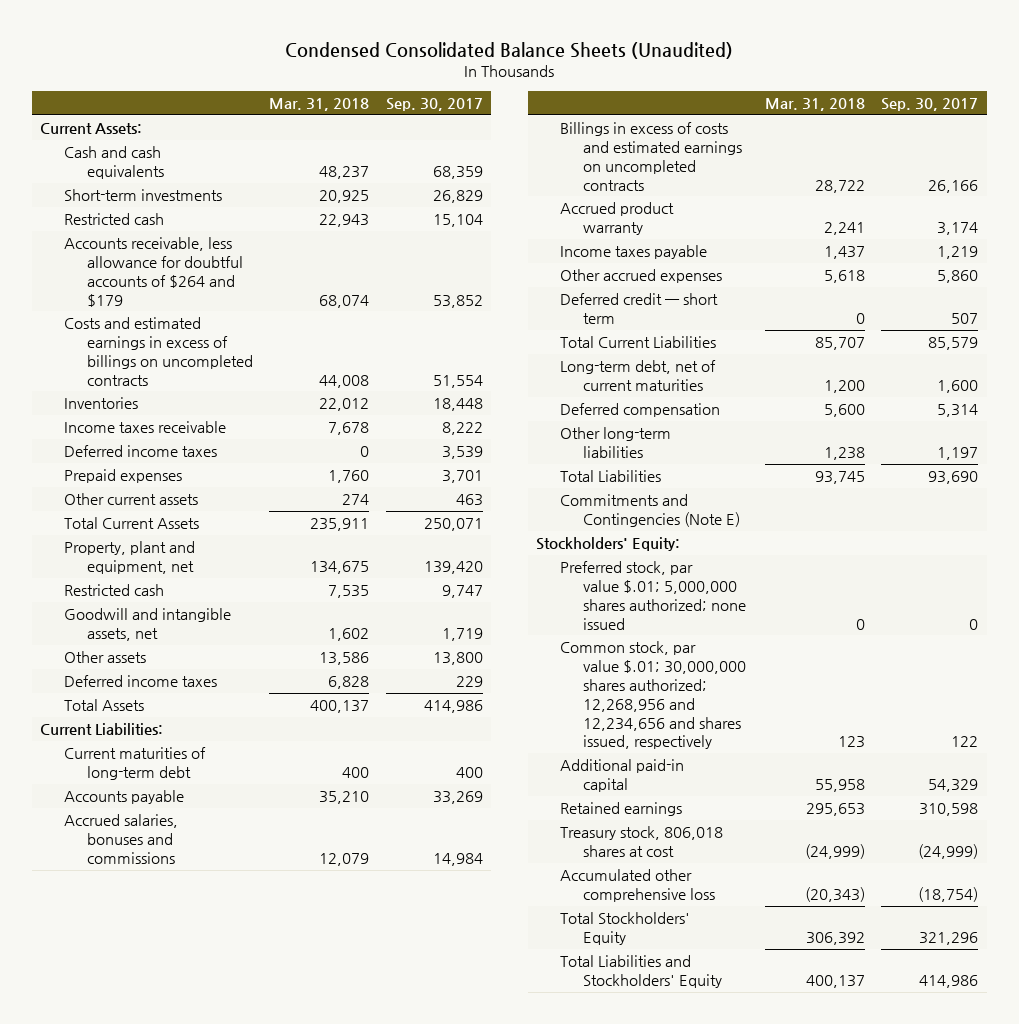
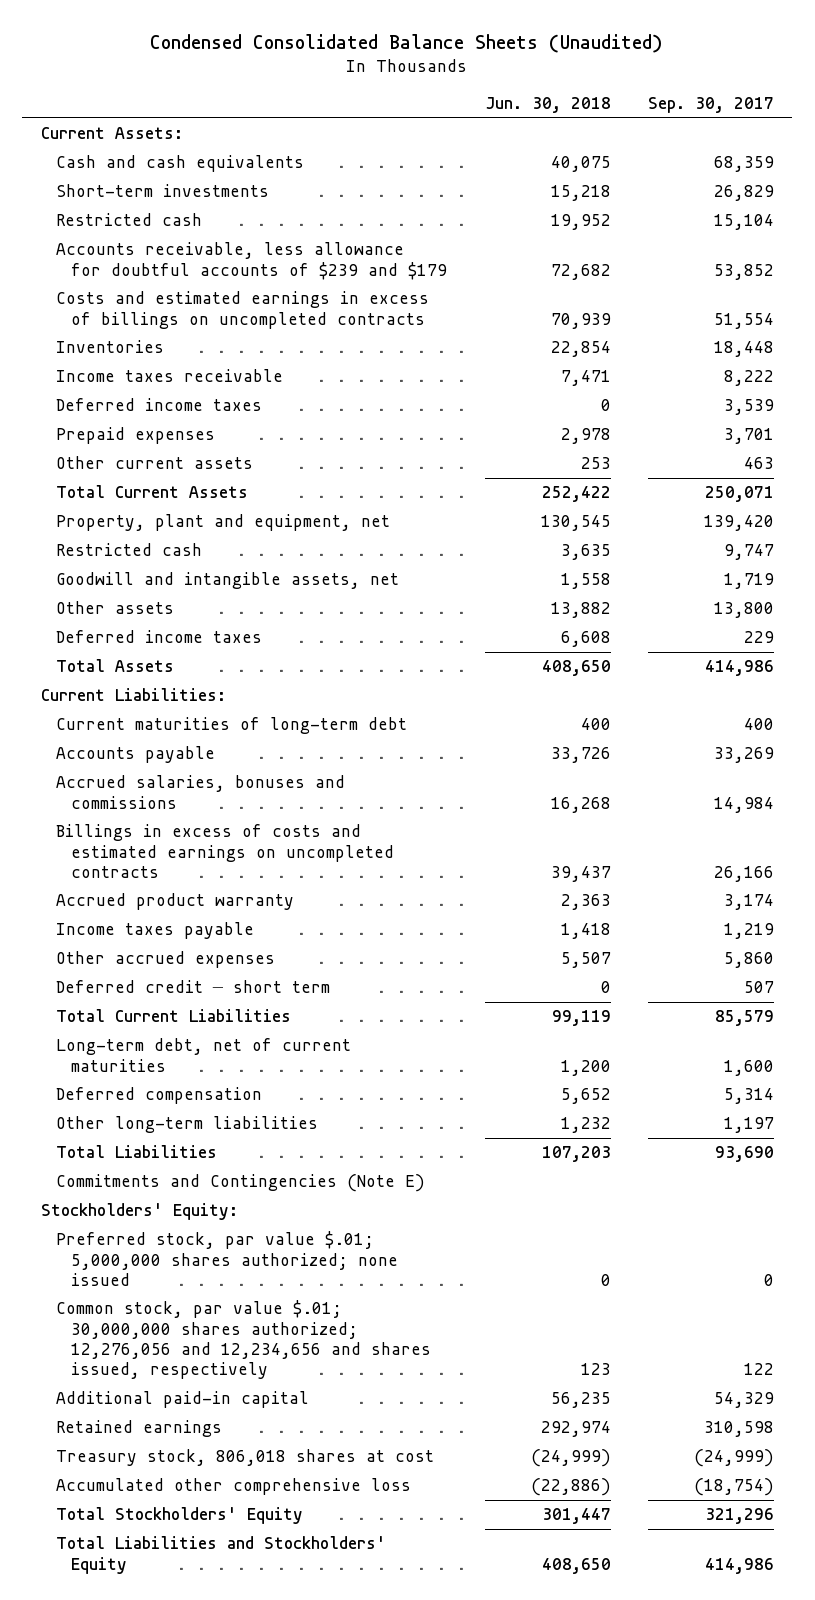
[269,98,370,112] Mar. 31, 2018 -> none
none -> [484,97,611,114] Jun. 30, 2018
[63,237,244,307] Accounts receivable, less allowance for doubtful accounts of $264 and $179 -> [56,242,448,280] Accounts receivable, less allowance for doubtful accounts of $239 and $179
[559,641,746,750] Common stock, par value $.01; 30,000,000 shares authorized; 12,268,956 and 12,234,656 and shares issued, respectively -> [56,1300,432,1379] Common stock, par value $.01; 30,000,000 shares authorized; 12,276,056 and 12,234,656 and shares issued, respectively

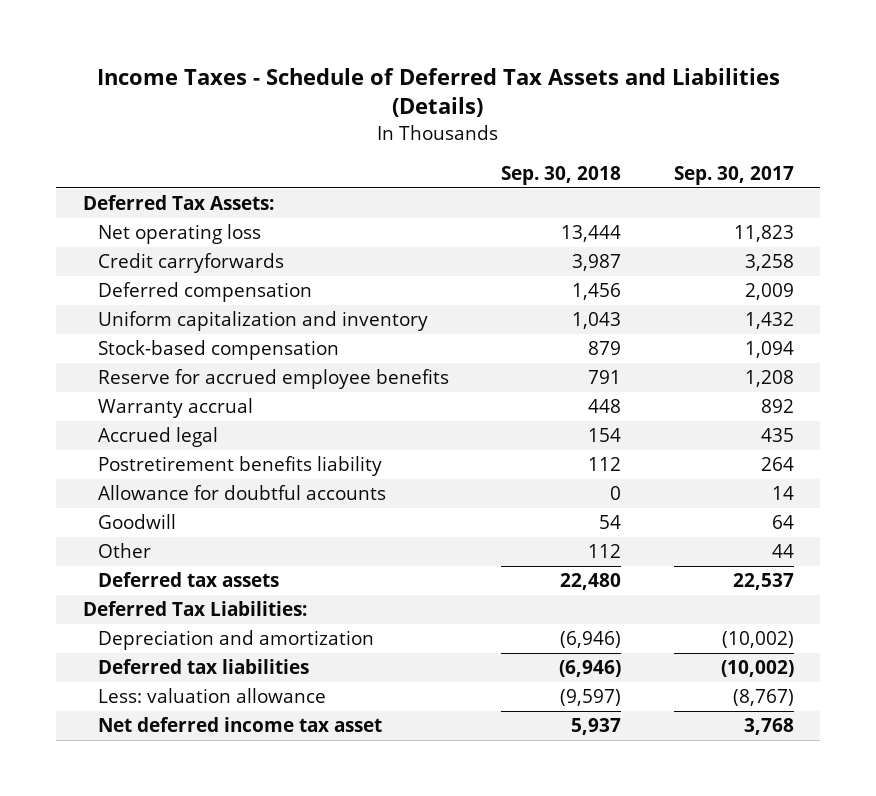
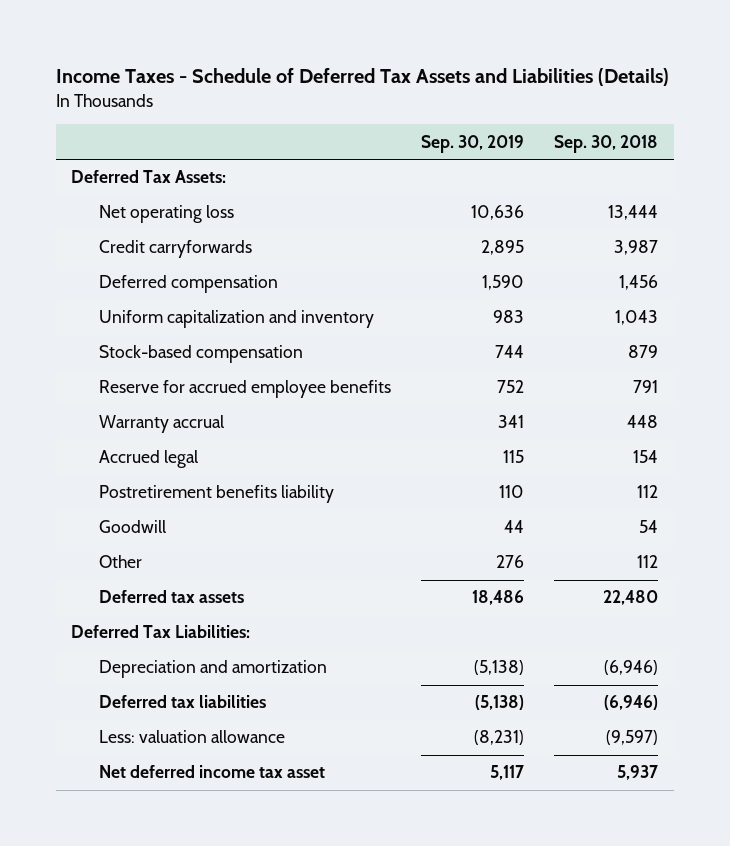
[673,165,794,185] Sep. 30, 2017 -> none
none -> [421,134,525,153] Sep. 30, 2019
[97,485,386,501] Allowance for doubtful accounts -> none

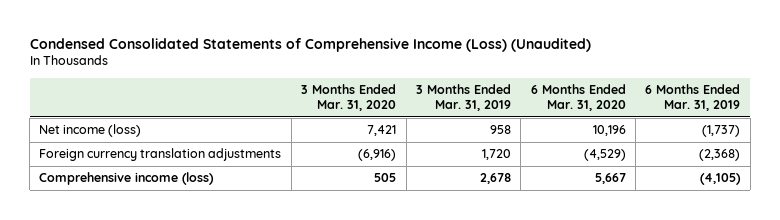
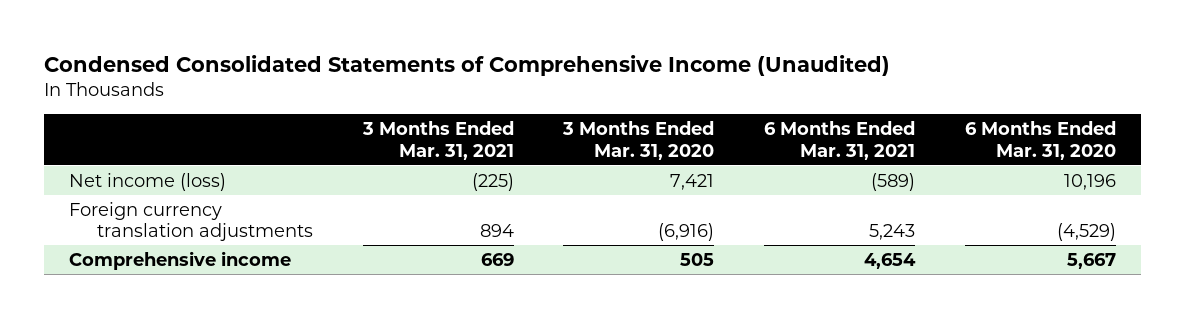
[29,37,591,52] Condensed Consolidated Statements of Comprehensive Income (Loss) (Unaudited) -> [43,54,890,76] Condensed Consolidated Statements of Comprehensive Income (Unaudited)
[415,84,511,112] 3 Months Ended Mar. 31, 2019 -> none
[645,84,741,112] 6 Months Ended Mar. 31, 2019 -> none
none -> [361,120,514,160] 3 Months Ended Mar. 31, 2021
none -> [764,120,916,160] 6 Months Ended Mar. 31, 2021
[39,172,215,186] Comprehensive income (loss) -> [68,250,291,270] Comprehensive income

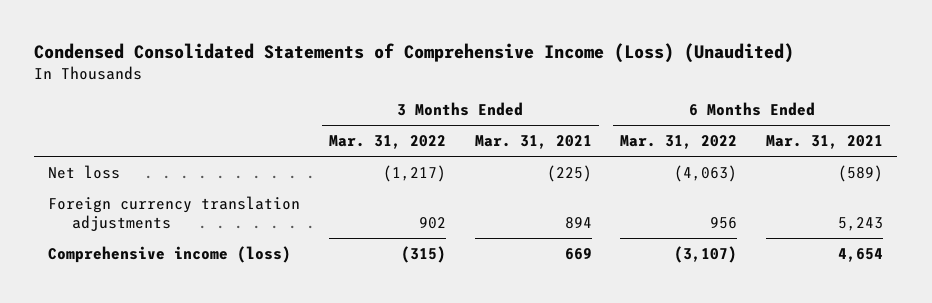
[43,54,890,76] Condensed Consolidated Statements of Comprehensive Income (Unaudited) -> [34,43,795,64] Condensed Consolidated Statements of Comprehensive Income (Loss) (Unaudited)
[562,120,715,160] 3 Months Ended Mar. 31, 2020 -> none
[965,120,1117,160] 6 Months Ended Mar. 31, 2020 -> none
none -> [329,135,447,150] Mar. 31, 2022
none -> [620,135,738,150] Mar. 31, 2022
[68,172,226,191] Net income (loss) -> [48,164,121,179] Net loss
[68,250,291,270] Comprehensive income -> [48,245,292,263] Comprehensive income (loss)

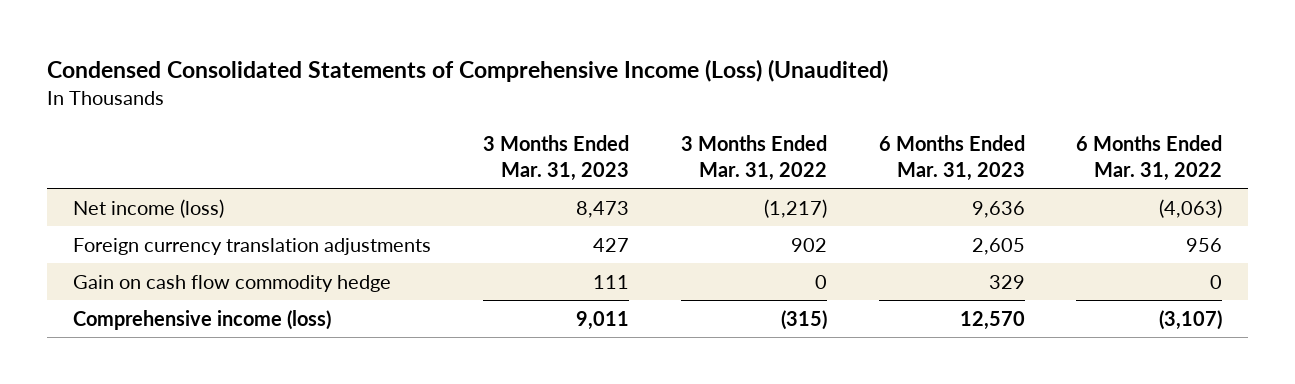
[474,135,592,150] Mar. 31, 2021 -> none
[766,135,884,150] Mar. 31, 2021 -> none
none -> [482,134,629,181] 3 Months Ended Mar. 31, 2023
none -> [878,134,1025,181] 6 Months Ended Mar. 31, 2023
[48,164,121,179] Net loss -> [73,198,225,218] Net income (loss)
none -> [73,274,392,292] Gain on cash flow commodity hedge

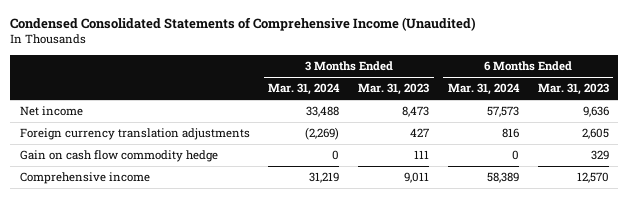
[47,59,889,83] Condensed Consolidated Statements of Comprehensive Income (Loss) (Unaudited) -> [10,17,477,32] Condensed Consolidated Statements of Comprehensive Income (Unaudited)
[680,134,827,181] 3 Months Ended Mar. 31, 2022 -> none
[1076,134,1223,181] 6 Months Ended Mar. 31, 2022 -> none
none -> [268,83,341,96] Mar. 31, 2024
none -> [447,83,520,96] Mar. 31, 2024
[73,198,225,218] Net income (loss) -> [19,106,83,117] Net income
[73,309,332,330] Comprehensive income (loss) -> [19,172,150,185] Comprehensive income

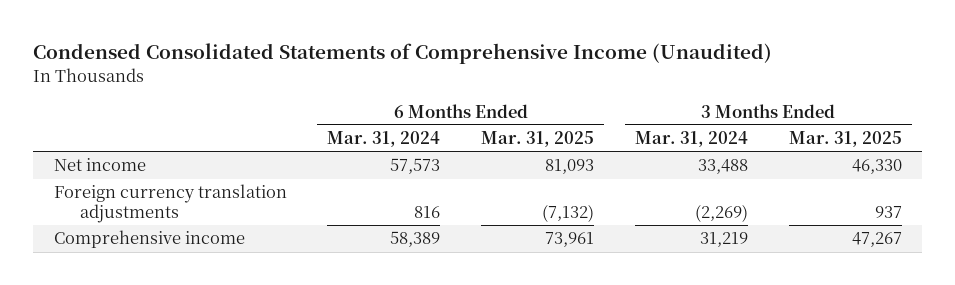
[358,83,430,96] Mar. 31, 2023 -> none
[537,83,609,96] Mar. 31, 2023 -> none
none -> [481,131,595,148] Mar. 31, 2025
none -> [788,131,902,148] Mar. 31, 2025
[19,150,218,163] Gain on cash flow commodity hedge -> none

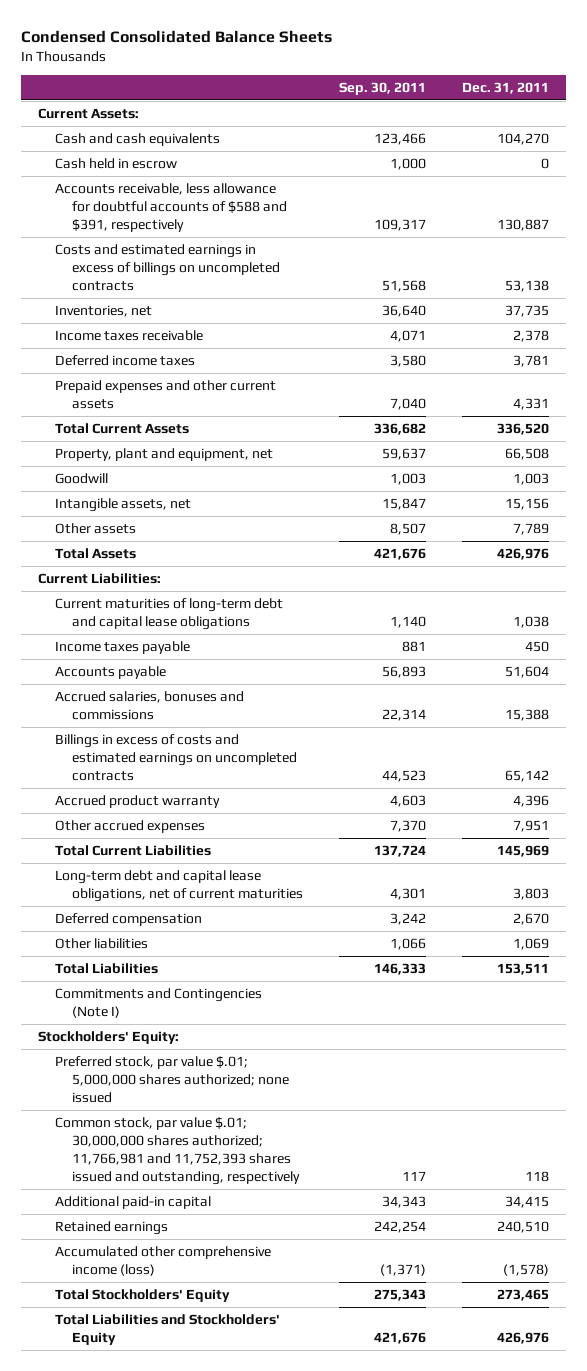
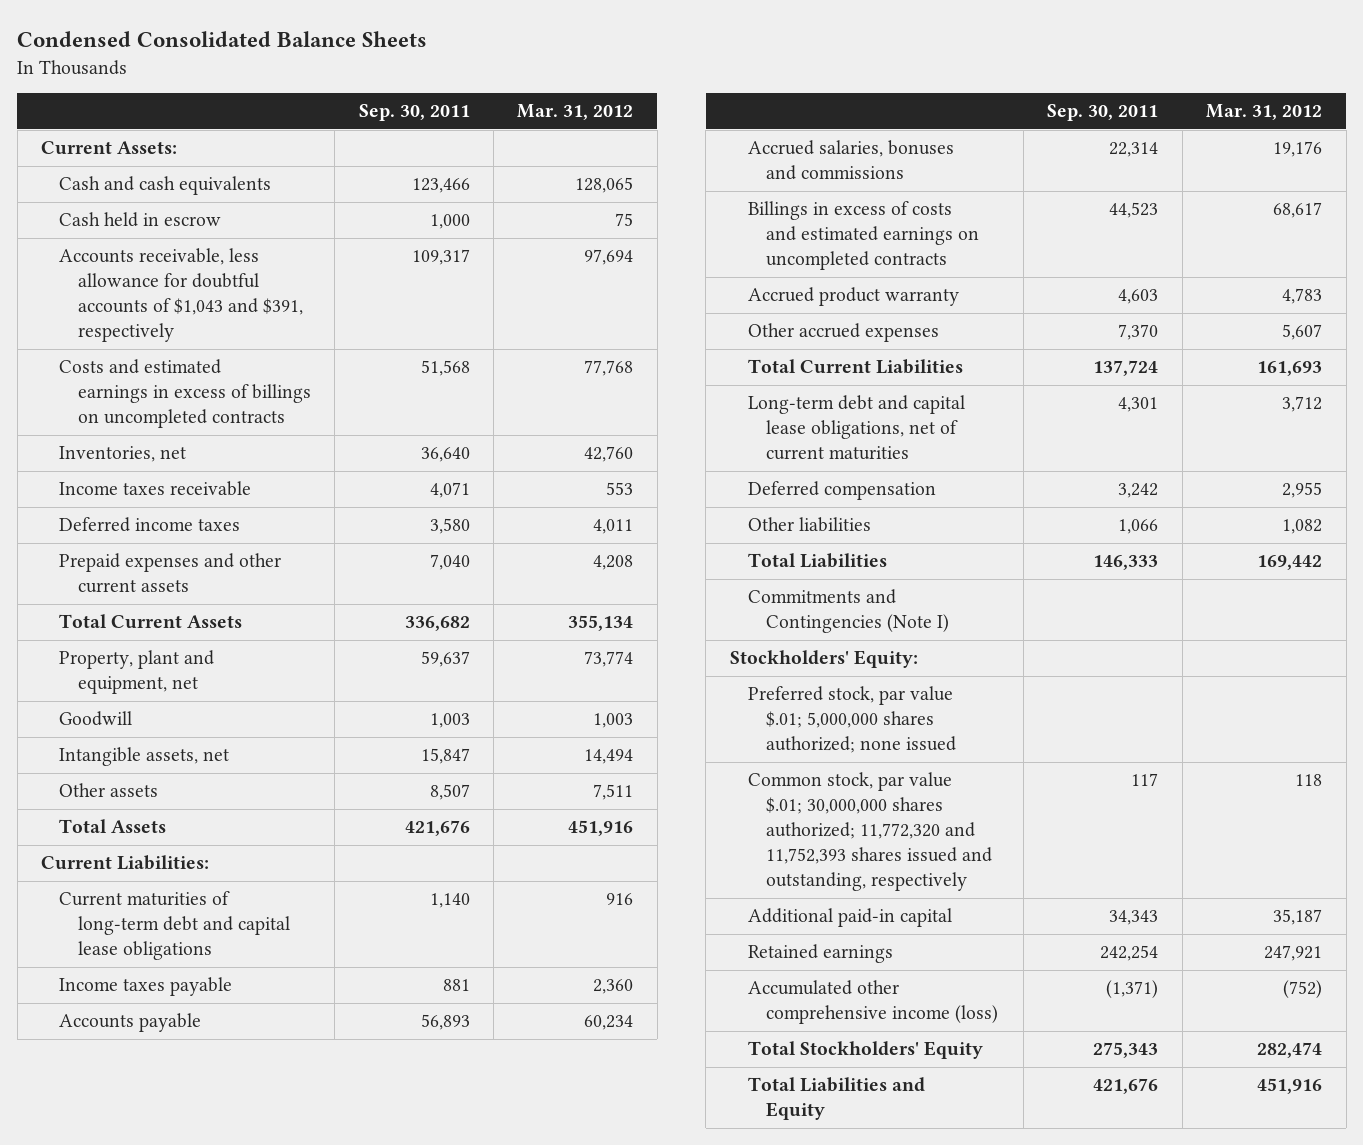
[461,81,549,94] Dec. 31, 2011 -> none
none -> [517,104,634,121] Mar. 31, 2012
[55,182,287,232] Accounts receivable, less allowance for doubtful accounts of $588 and $391, respectively -> [59,248,303,343] Accounts receivable, less allowance for doubtful accounts of $1,043 and $391, respectively
[55,1116,300,1185] Common stock, par value $.01; 30,000,000 shares authorized; 11,766,981 and 11,752,393 shares issued and outstanding, respectively -> [748,772,993,892] Common stock, par value $.01; 30,000,000 shares authorized; 11,772,320 and 11,752,393 shares issued and outstanding, respectively
[55,1313,281,1345] Total Liabilities and Stockholders' Equity -> [748,1077,926,1121] Total Liabilities and Equity

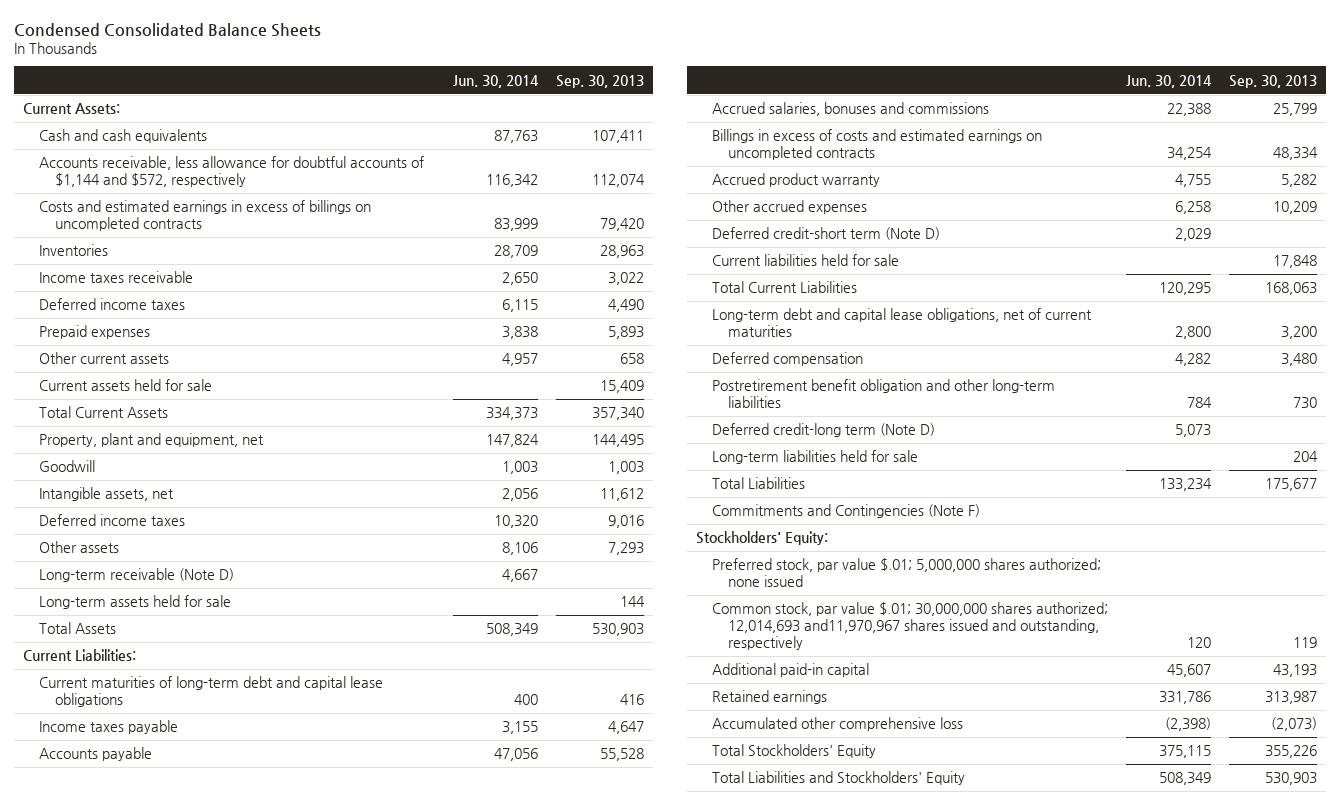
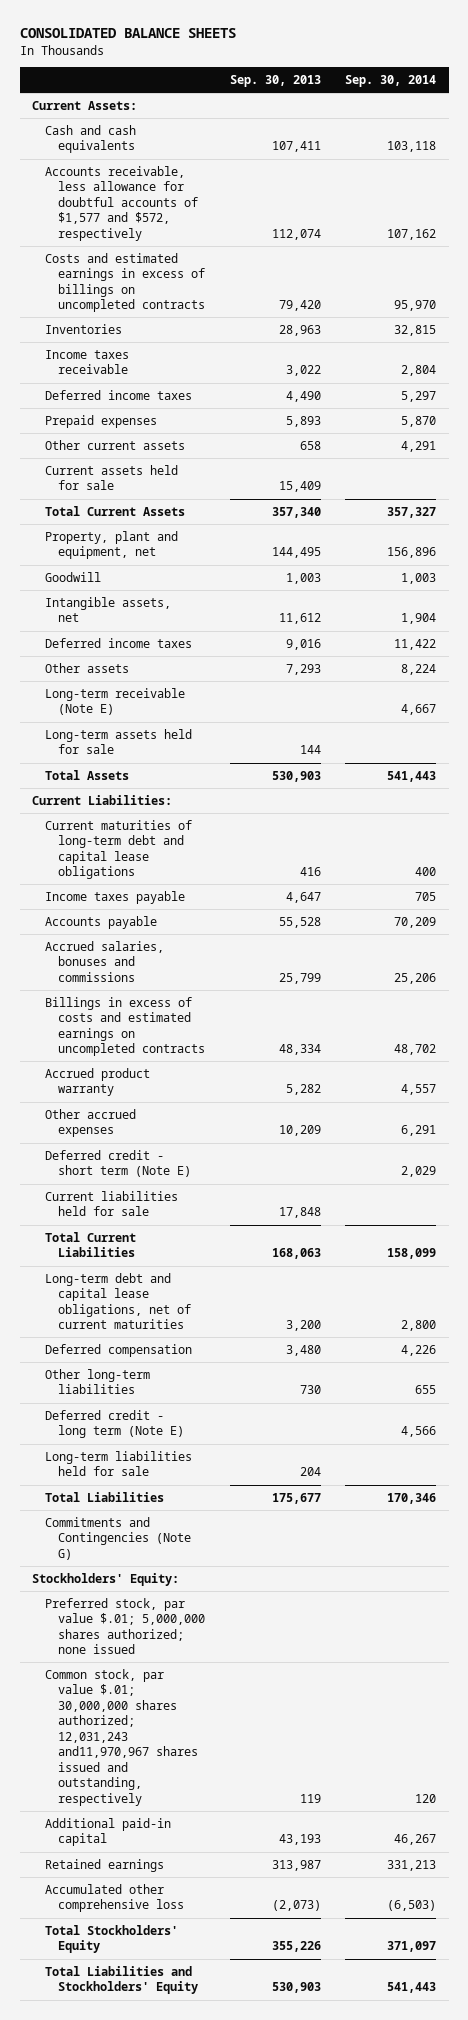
[13,22,321,37] Condensed Consolidated Balance Sheets -> [19,28,236,39] CONSOLIDATED BALANCE SHEETS
[452,74,539,88] Jun. 30, 2014 -> none
none -> [345,74,437,87] Sep. 30, 2014
[38,156,424,188] Accounts receivable, less allowance for doubtful accounts of $1,144 and $572, respectively -> [45,165,199,241] Accounts receivable, less allowance for doubtful accounts of $1,577 and $572, respectively
[38,568,234,583] Long-term receivable (Note D) -> [45,687,186,716] Long-term receivable (Note E)
[711,227,940,241] Deferred credit-short term (Note D) -> [45,1149,192,1178] Deferred credit - short term (Note E)
[711,379,1055,409] Postretirement benefit obligation and other long-term liabilities -> [45,1368,151,1395] Other long-term liabilities
[711,423,935,438] Deferred credit-long term (Note D) -> [45,1409,185,1439] Deferred credit - long term (Note E)
[711,504,980,519] Commitments and Contingencies (Note F) -> [45,1516,192,1560] Commitments and Contingencies (Note G)
[711,602,1108,650] Common stock, par value $.01; 30,000,000 shares authorized; 12,014,693 and11,970,967 shares issued and outstanding, respectively -> [45,1668,199,1806] Common stock, par value $.01; 30,000,000 shares authorized; 12,031,243 and11,970,967 shares issued and outstanding, respectively

